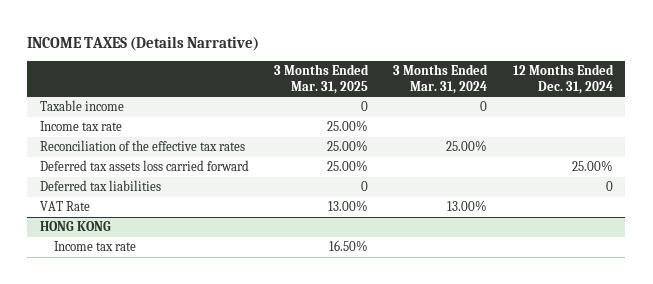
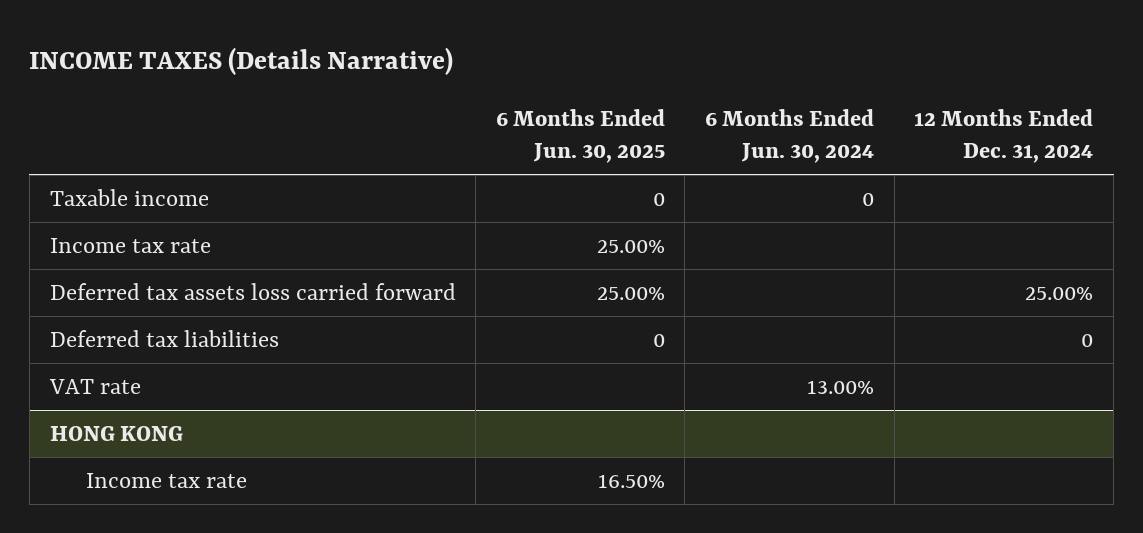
[274,64,370,94] 3 Months Ended Mar. 31, 2025 -> none
[393,64,489,94] 3 Months Ended Mar. 31, 2024 -> none
none -> [495,108,665,163] 6 Months Ended Jun. 30, 2025
none -> [705,108,875,163] 6 Months Ended Jun. 30, 2024
[40,140,246,152] Reconciliation of the effective tax rates -> none
[40,201,91,212] VAT Rate -> [48,378,141,394] VAT rate

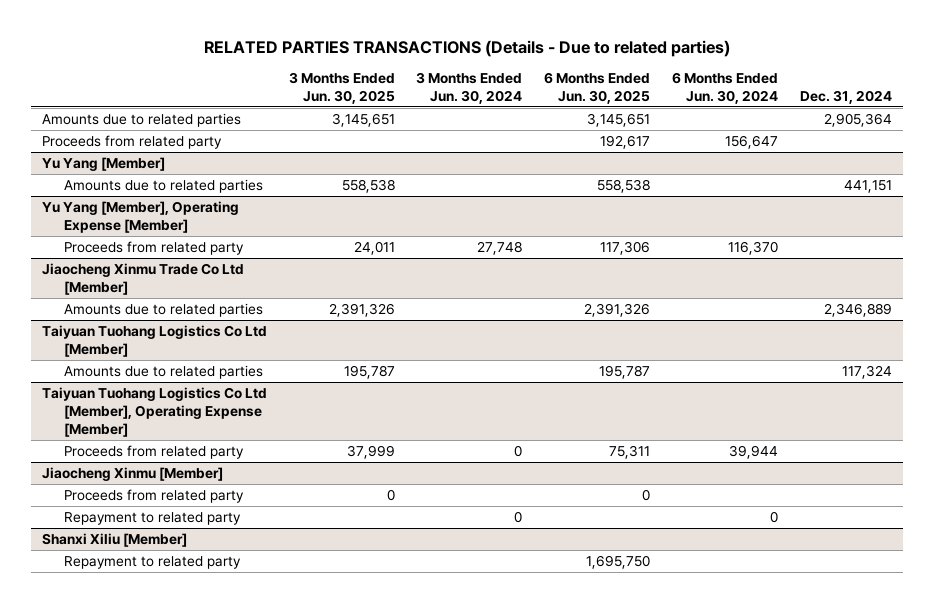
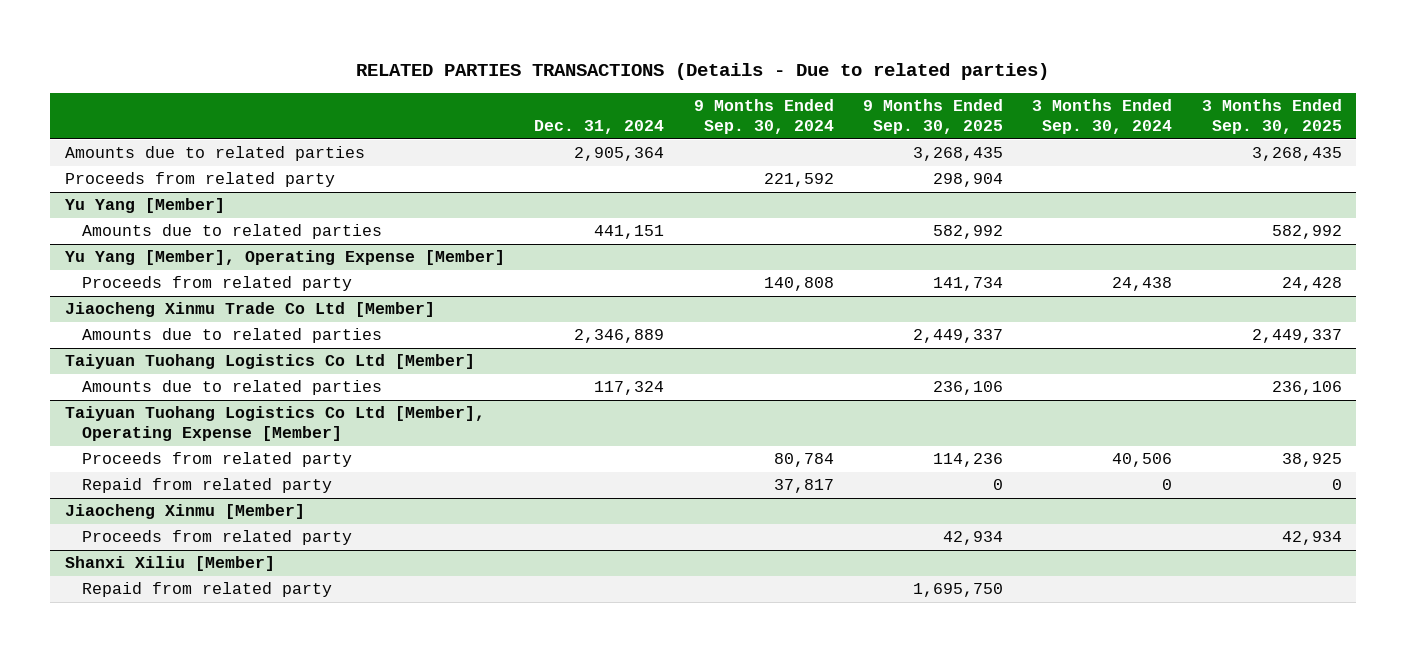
[288,71,395,104] 3 Months Ended Jun. 30, 2025 -> none
[416,71,523,104] 3 Months Ended Jun. 30, 2024 -> none
[544,71,651,104] 6 Months Ended Jun. 30, 2025 -> none
[672,71,779,104] 6 Months Ended Jun. 30, 2024 -> none
none -> [693,99,834,135] 9 Months Ended Sep. 30, 2024
none -> [863,99,1004,135] 9 Months Ended Sep. 30, 2025
none -> [1032,99,1173,135] 3 Months Ended Sep. 30, 2024
none -> [1201,99,1342,135] 3 Months Ended Sep. 30, 2025
none -> [82,478,333,494] Repaid from related party
[64,511,242,525] Repayment to related party -> none
[64,555,242,569] Repayment to related party -> [82,582,333,598] Repaid from related party

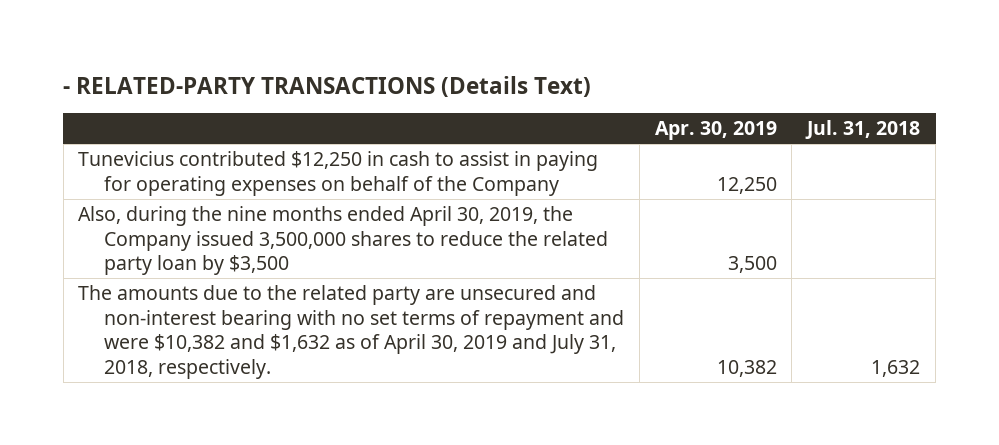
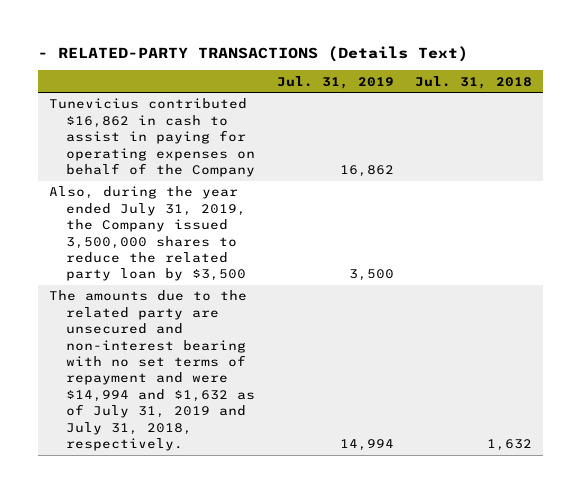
[654,121,777,141] Apr. 30, 2019 -> none
none -> [276,75,394,89] Jul. 31, 2019
[78,151,599,196] Tunevicius contributed $12,250 in cash to assist in paying for operating expenses on behalf of the Company -> [48,98,256,178] Tunevicius contributed $16,862 in cash to assist in paying for operating expenses on behalf of the Company
[78,206,609,276] Also, during the nine months ended April 30, 2019, the Company issued 3,500,000 shares to reduce the related party loan by $3,500 -> [48,186,247,282] Also, during the year ended July 31, 2019, the Company issued 3,500,000 shares to reduce the related party loan by $3,500
[78,285,625,379] The amounts due to the related party are unsecured and non-interest bearing with no set terms of repayment and were $10,382 and $1,632 as of April 30, 2019 and July 31, 2018, respectively. -> [48,290,256,452] The amounts due to the related party are unsecured and non-interest bearing with no set terms of repayment and were $14,994 and $1,632 as of July 31, 2019 and July 31, 2018, respectively.

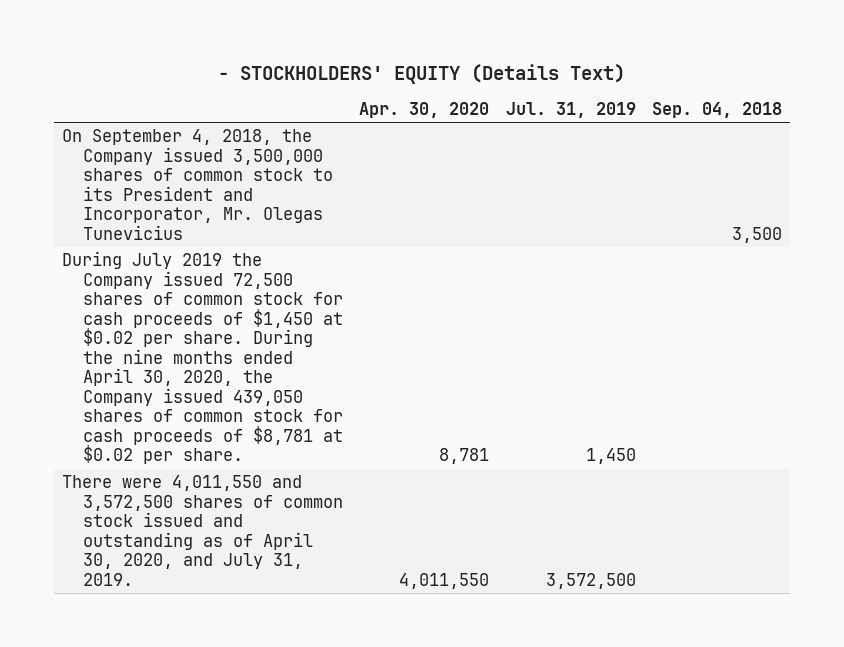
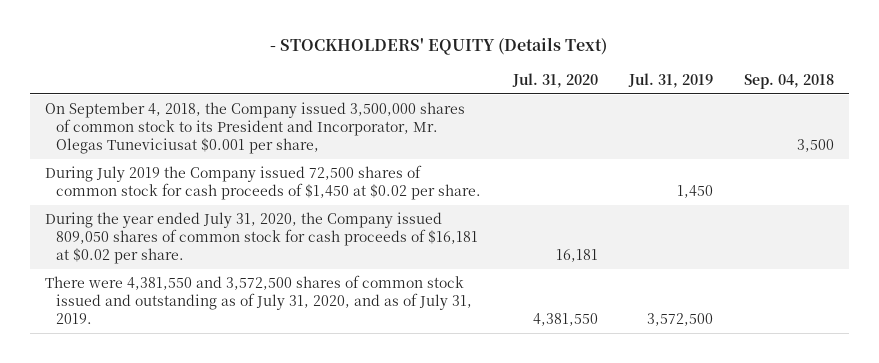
[359,102,490,119] Apr. 30, 2020 -> none
none -> [511,72,598,88] Jul. 31, 2020
[62,129,333,240] On September 4, 2018, the Company issued 3,500,000 shares of common stock to its President and Incorporator, Mr. Olegas Tunevicius -> [45,102,466,154] On September 4, 2018, the Company issued 3,500,000 shares of common stock to its President and Incorporator, Mr. Olegas Tuneviciusat $0.001 per share,
[62,251,343,465] During July 2019 the Company issued 72,500 shares of common stock for cash proceeds of $1,450 at $0.02 per share. During the nine months ended April 30, 2020, the Company issued 439,050 shares of common stock for cash proceeds of $8,781 at $0.02 per share. -> [45,165,482,201] During July 2019 the Company issued 72,500 shares of common stock for cash proceeds of $1,450 at $0.02 per share.
none -> [45,212,479,264] During the year ended July 31, 2020, the Company issued 809,050 shares of common stock for cash proceeds of $16,181 at $0.02 per share.
[62,475,343,586] There were 4,011,550 and 3,572,500 shares of common stock issued and outstanding as of April 30, 2020, and July 31, 2019. -> [45,275,473,324] There were 4,381,550 and 3,572,500 shares of common stock issued and outstanding as of July 31, 2020, and as of July 31, 2019.

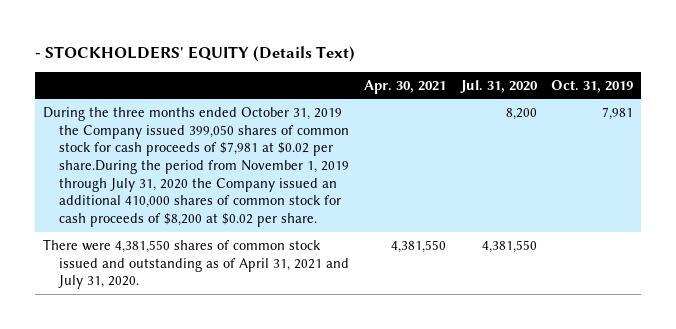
[627,72,713,88] Jul. 31, 2019 -> none
[743,73,834,89] Sep. 04, 2018 -> none
none -> [363,79,446,94] Apr. 30, 2021
none -> [551,79,634,93] Oct. 31, 2019
[45,102,466,154] On September 4, 2018, the Company issued 3,500,000 shares of common stock to its President and Incorporator, Mr. Olegas Tuneviciusat $0.001 per share, -> none
[45,165,482,201] During July 2019 the Company issued 72,500 shares of common stock for cash proceeds of $1,450 at $0.02 per share. -> none
[45,212,479,264] During the year ended July 31, 2020, the Company issued 809,050 shares of common stock for cash proceeds of $16,181 at $0.02 per share. -> [42,106,350,228] During the three months ended October 31, 2019 the Company issued 399,050 shares of common stock for cash proceeds of $7,981 at $0.02 per share.During the period from November 1, 2019 through July 31, 2020 the Company issued an additional 410,000 shares of common stock for cash proceeds of $8,200 at $0.02 per share.
[555,248,598,262] 16,181 -> [505,107,537,120] 8,200
[45,275,473,324] There were 4,381,550 and 3,572,500 shares of common stock issued and outstanding as of July 31, 2020, and as of July 31, 2019. -> [42,238,350,290] There were 4,381,550 shares of common stock issued and outstanding as of April 31, 2021 and July 31, 2020.

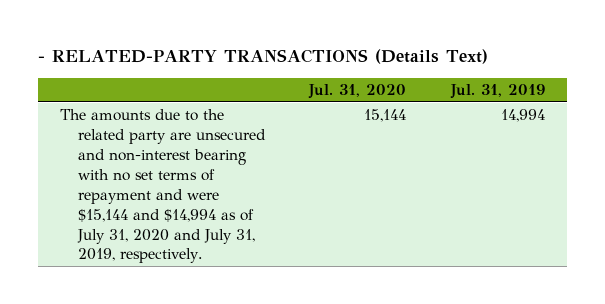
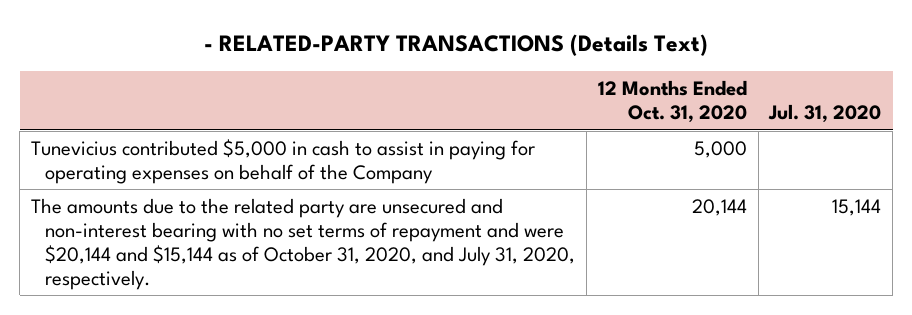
[449,84,545,100] Jul. 31, 2019 -> none
none -> [597,80,747,124] 12 Months Ended Oct. 31, 2020
none -> [30,138,535,184] Tunevicius contributed $5,000 in cash to assist in paying for operating expenses on behalf of the Company
[60,109,266,264] The amounts due to the related party are unsecured and non-interest bearing with no set terms of repayment and were $15,144 and $14,994 as of July 31, 2020 and July 31, 2019, respectively. -> [30,197,576,291] The amounts due to the related party are unsecured and non-interest bearing with no set terms of repayment and were $20,144 and $15,144 as of October 31, 2020, and July 31, 2020, respectively.

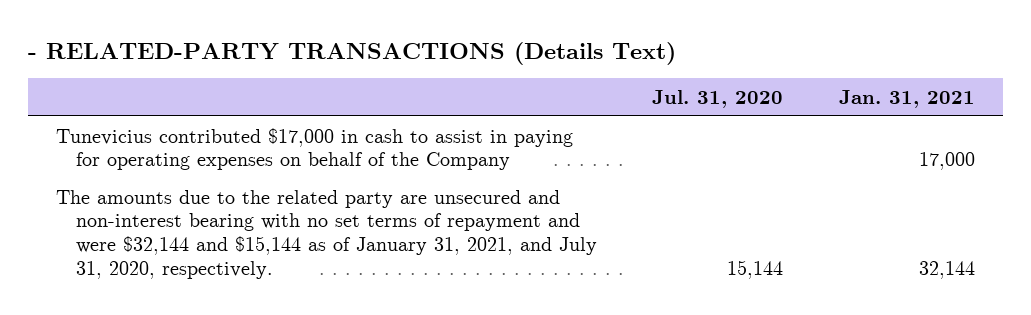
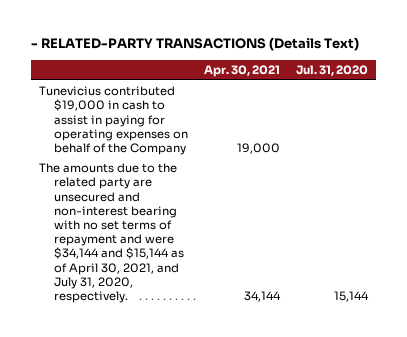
[838,89,975,108] Jan. 31, 2021 -> none
none -> [204,64,281,77] Apr. 30, 2021
[56,127,574,171] Tunevicius contributed $17,000 in cash to assist in paying for operating expenses on behalf of the Company -> [38,86,189,156] Tunevicius contributed $19,000 in cash to assist in paying for operating expenses on behalf of the Company
[56,189,597,279] The amounts due to the related party are unsecured and non-interest bearing with no set terms of repayment and were $32,144 and $15,144 as of January 31, 2021, and July 31, 2020, respectively. -> [38,163,185,304] The amounts due to the related party are unsecured and non-interest bearing with no set terms of repayment and were $34,144 and $15,144 as of April 30, 2021, and July 31, 2020, respectively.

